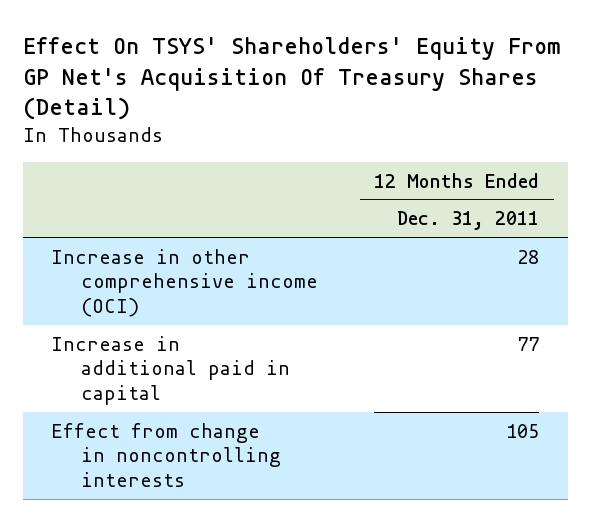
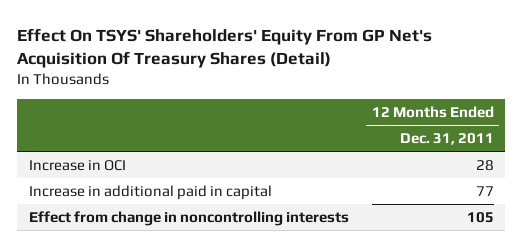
[50,248,319,318] Increase in other comprehensive income (OCI) -> [28,159,126,171] Increase in OCI

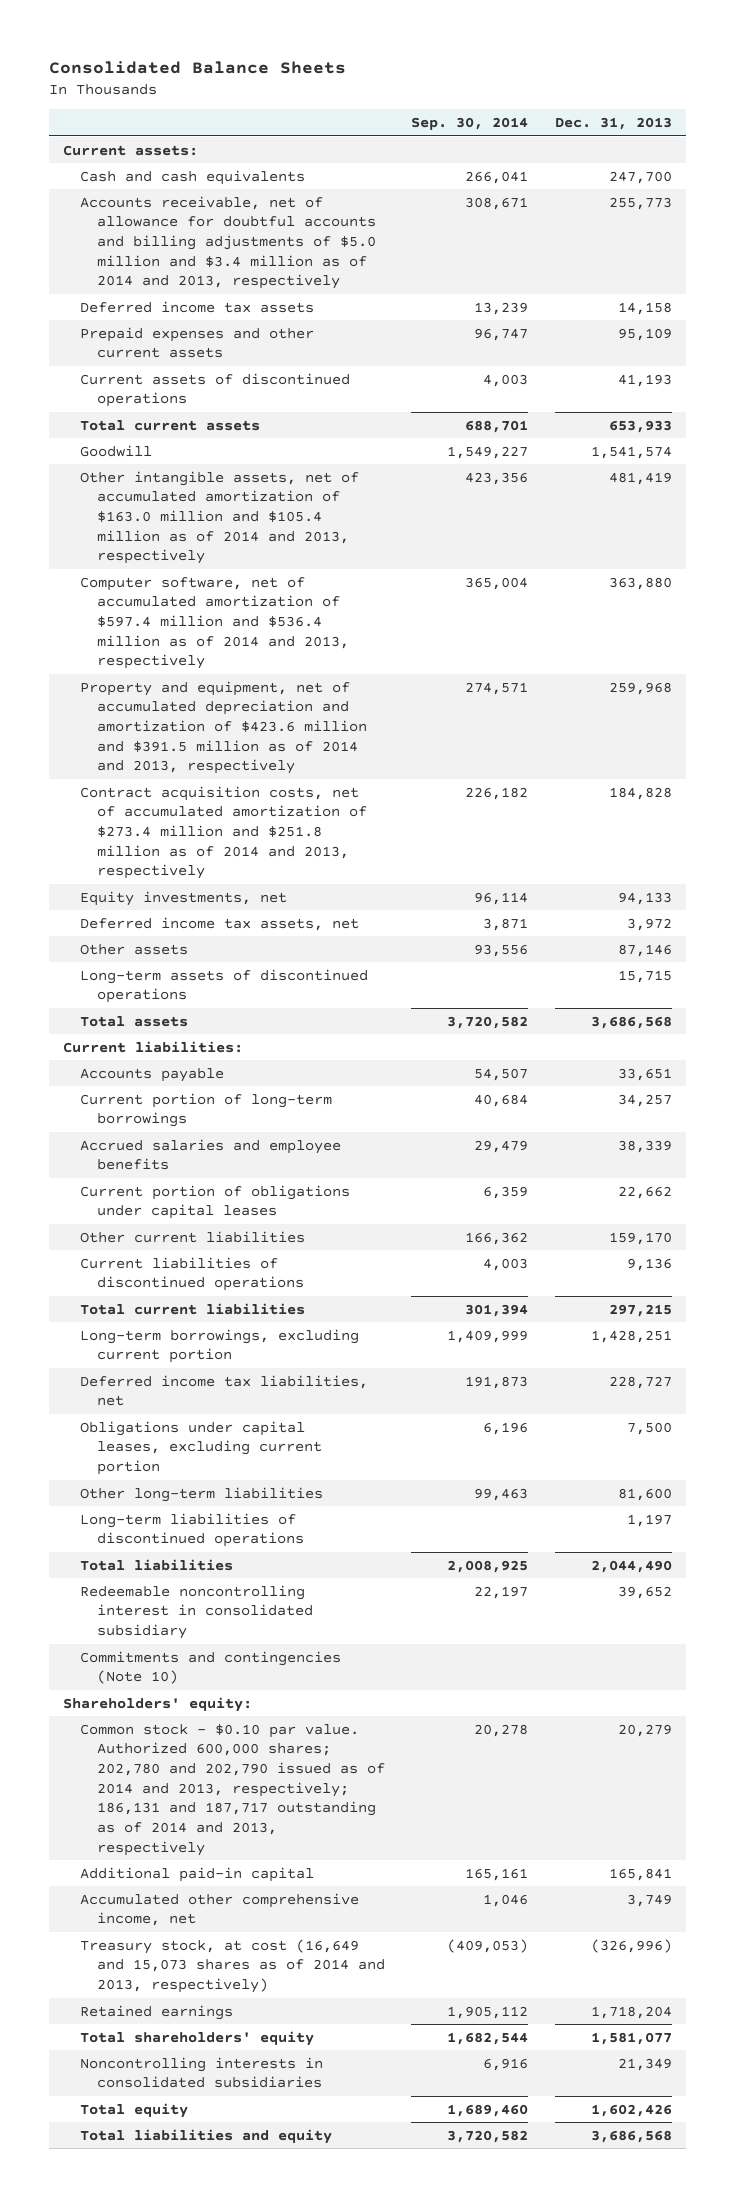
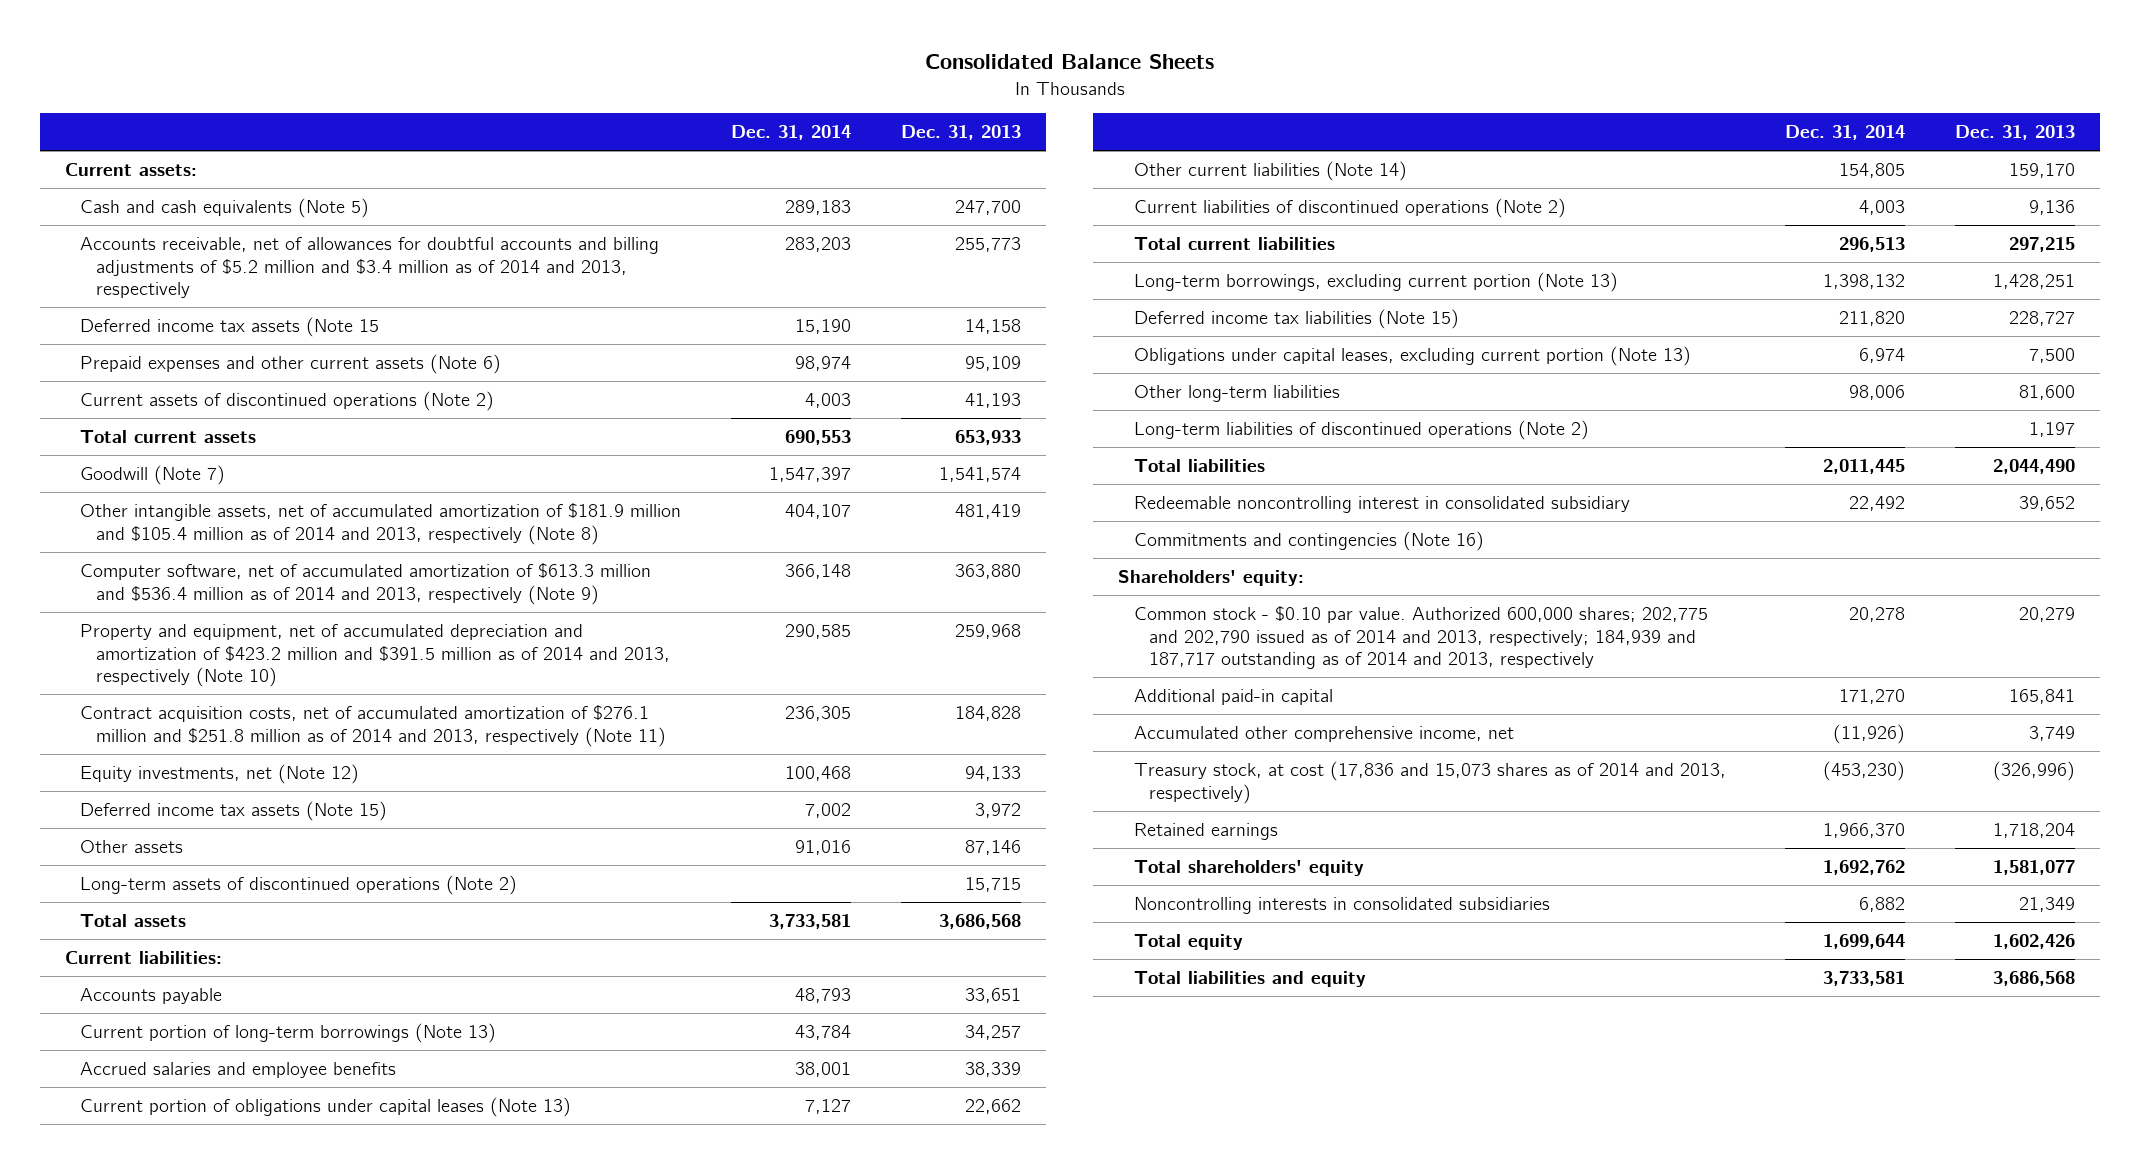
[411,117,529,131] Sep. 30, 2014 -> none
none -> [731,125,852,141] Dec. 31, 2014
[79,169,305,185] Cash and cash equivalents -> [80,197,370,218] Cash and cash equivalents (Note 5)
[79,195,376,290] Accounts receivable, net of allowance for doubtful accounts and billing adjustments of $5.0 million and $3.4 million as of 2014 and 2013, respectively -> [80,236,660,299] Accounts receivable, net of allowances for doubtful accounts and billing adjustments of $5.2 million and $3.4 million as of 2014 and 2013, respectively
[79,300,314,313] Deferred income tax assets -> [80,316,380,337] Deferred income tax assets (Note 15
[79,326,314,359] Prepaid expenses and other current assets -> [80,353,502,374] Prepaid expenses and other current assets (Note 6)
[79,372,350,408] Current assets of discontinued operations -> [80,390,495,411] Current assets of discontinued operations (Note 2)
[79,444,152,457] Goodwill -> [80,464,226,485] Goodwill (Note 7)
[79,470,359,565] Other intangible assets, net of accumulated amortization of $163.0 million and $105.4 million as of 2014 and 2013, respectively -> [80,502,682,545] Other intangible assets, net of accumulated amortization of $181.9 million and $105.4 million as of 2014 and 2013, respectively (Note 8)
[79,576,349,670] Computer software, net of accumulated amortization of $597.4 million and $536.4 million as of 2014 and 2013, respectively -> [80,562,652,605] Computer software, net of accumulated amortization of $613.3 million and $536.4 million as of 2014 and 2013, respectively (Note 9)
[79,680,367,775] Property and equipment, net of accumulated depreciation and amortization of $423.6 million and $391.5 million as of 2014 and 2013, respectively -> [80,623,670,688] Property and equipment, net of accumulated depreciation and amortization of $423.2 million and $391.5 million as of 2014 and 2013, respectively (Note 10)
[79,785,367,880] Contract acquisition costs, net of accumulated amortization of $273.4 million and $251.8 million as of 2014 and 2013, respectively -> [80,704,666,747] Contract acquisition costs, net of accumulated amortization of $276.1 million and $251.8 million as of 2014 and 2013, respectively (Note 11)
[79,890,287,906] Equity investments, net -> [80,763,360,784] Equity investments, net (Note 12)
[79,916,359,931] Deferred income tax assets, net -> [80,800,388,821] Deferred income tax assets (Note 15)
[79,968,368,1004] Long-term assets of discontinued operations -> [80,874,518,895] Long-term assets of discontinued operations (Note 2)
[79,1092,332,1128] Current portion of long-term borrowings -> [80,1022,497,1043] Current portion of long-term borrowings (Note 13)
[79,1184,350,1220] Current portion of obligations under capital leases -> [80,1096,572,1117] Current portion of obligations under capital leases (Note 13)
[79,1230,305,1243] Other current liabilities -> [1133,160,1407,181] Other current liabilities (Note 14)
[79,1256,304,1292] Current liabilities of discontinued operations -> [1133,197,1566,218] Current liabilities of discontinued operations (Note 2)
[79,1328,359,1364] Long-term borrowings, excluding current portion -> [1133,271,1618,292] Long-term borrowings, excluding current portion (Note 13)
[79,1374,368,1407] Deferred income tax liabilities, net -> [1133,308,1459,329] Deferred income tax liabilities (Note 15)
[79,1420,322,1476] Obligations under capital leases, excluding current portion -> [1133,345,1691,366] Obligations under capital leases, excluding current portion (Note 13)
[79,1512,304,1548] Long-term liabilities of discontinued operations -> [1133,419,1589,440] Long-term liabilities of discontinued operations (Note 2)
[79,1650,341,1685] Commitments and contingencies (Note 10) -> [1133,530,1484,551] Commitments and contingencies (Note 16)
[79,1723,385,1856] Common stock - $0.10 par value. Authorized 600,000 shares; 202,780 and 202,790 issued as of 2014 and 2013, respectively; 186,131 and 187,717 outstanding as of 2014 and 2013, respectively -> [1133,605,1708,670] Common stock - $0.10 par value. Authorized 600,000 shares; 202,775 and 202,790 issued as of 2014 and 2013, respectively; 184,939 and 187,717 outstanding as of 2014 and 2013, respectively
[79,1938,385,1994] Treasury stock, at cost (16,649 and 15,073 shares as of 2014 and 2013, respectively) -> [1133,760,1726,804] Treasury stock, at cost (17,836 and 15,073 shares as of 2014 and 2013, respectively)

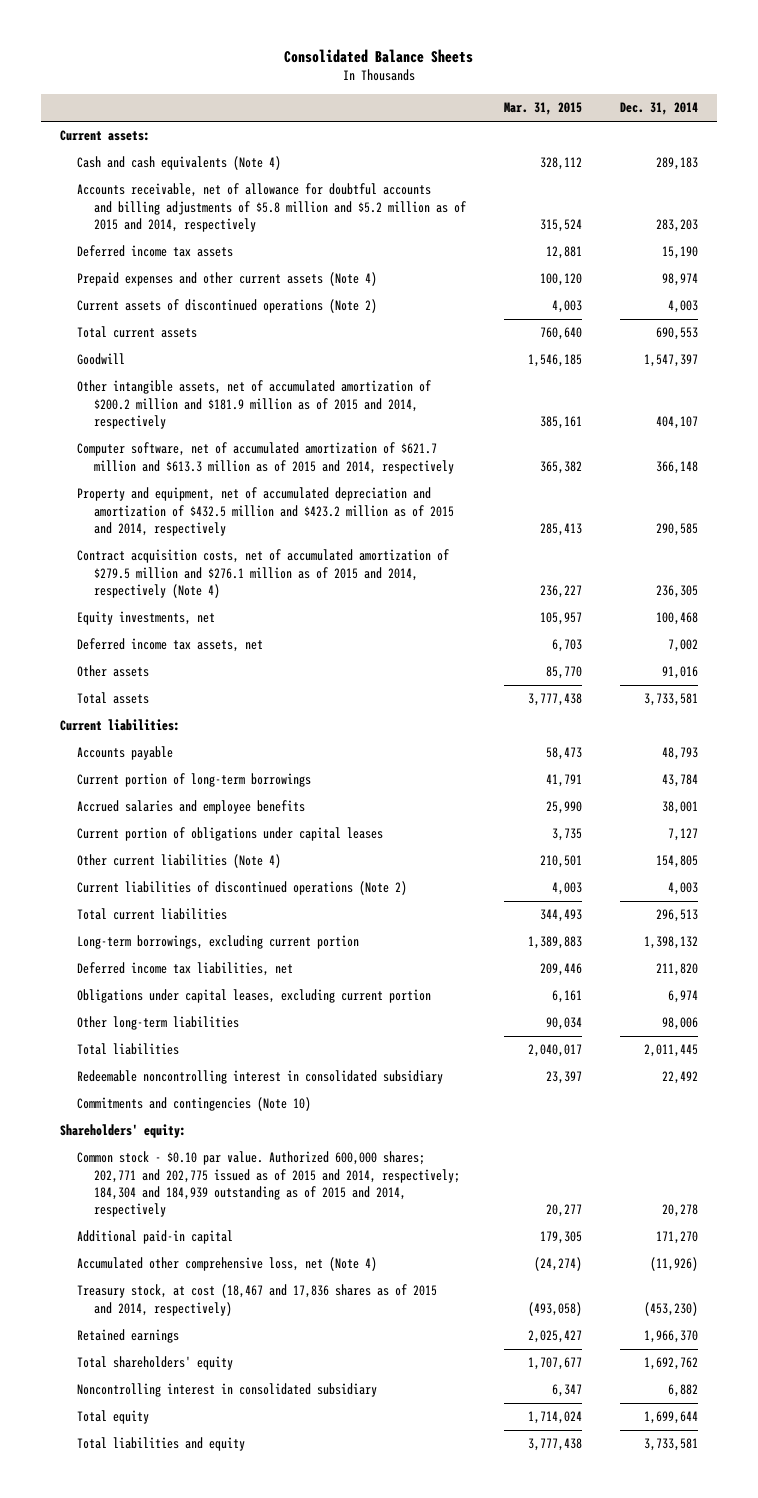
[901,125,1022,141] Dec. 31, 2013 -> none
none -> [504,102,583,116] Mar. 31, 2015
[80,197,370,218] Cash and cash equivalents (Note 5) -> [77,156,282,171] Cash and cash equivalents (Note 4)
[80,236,660,299] Accounts receivable, net of allowances for doubtful accounts and billing adjustments of $5.2 million and $3.4 million as of 2014 and 2013, respectively -> [77,183,467,232] Accounts receivable, net of allowance for doubtful accounts and billing adjustments of $5.8 million and $5.2 million as of 2015 and 2014, respectively
[80,316,380,337] Deferred income tax assets (Note 15 -> [77,245,234,258] Deferred income tax assets
[80,353,502,374] Prepaid expenses and other current assets (Note 6) -> [77,272,378,287] Prepaid expenses and other current assets (Note 4)
[80,464,226,485] Goodwill (Note 7) -> [77,353,126,366] Goodwill
[80,502,682,545] Other intangible assets, net of accumulated amortization of $181.9 million and $105.4 million as of 2014 and 2013, respectively (Note 8) -> [77,380,432,429] Other intangible assets, net of accumulated amortization of $200.2 million and $181.9 million as of 2015 and 2014, respectively
[80,562,652,605] Computer software, net of accumulated amortization of $613.3 million and $536.4 million as of 2014 and 2013, respectively (Note 9) -> [77,442,455,474] Computer software, net of accumulated amortization of $621.7 million and $613.3 million as of 2015 and 2014, respectively
[80,623,670,688] Property and equipment, net of accumulated depreciation and amortization of $423.2 million and $391.5 million as of 2014 and 2013, respectively (Note 10) -> [77,487,455,536] Property and equipment, net of accumulated depreciation and amortization of $432.5 million and $423.2 million as of 2015 and 2014, respectively
[80,704,666,747] Contract acquisition costs, net of accumulated amortization of $276.1 million and $251.8 million as of 2014 and 2013, respectively (Note 11) -> [77,549,450,598] Contract acquisition costs, net of accumulated amortization of $279.5 million and $276.1 million as of 2015 and 2014, respectively (Note 4)
[80,763,360,784] Equity investments, net (Note 12) -> [77,611,216,626] Equity investments, net
[80,800,388,821] Deferred income tax assets (Note 15) -> [77,638,264,653] Deferred income tax assets, net
[80,874,518,895] Long-term assets of discontinued operations (Note 2) -> none
[80,1022,497,1043] Current portion of long-term borrowings (Note 13) -> [77,773,312,788] Current portion of long-term borrowings
[80,1096,572,1117] Current portion of obligations under capital leases (Note 13) -> [77,827,384,842] Current portion of obligations under capital leases
[1133,160,1407,181] Other current liabilities (Note 14) -> [77,854,282,869] Other current liabilities (Note 4)
[1133,271,1618,292] Long-term borrowings, excluding current portion (Note 13) -> [77,935,360,950] Long-term borrowings, excluding current portion
[1133,308,1459,329] Deferred income tax liabilities (Note 15) -> [77,962,294,977] Deferred income tax liabilities, net
[1133,345,1691,366] Obligations under capital leases, excluding current portion (Note 13) -> [77,989,432,1004] Obligations under capital leases, excluding current portion
[1133,419,1589,440] Long-term liabilities of discontinued operations (Note 2) -> none
[1133,530,1484,551] Commitments and contingencies (Note 16) -> [77,1097,312,1112] Commitments and contingencies (Note 10)
[1133,605,1708,670] Common stock - $0.10 par value. Authorized 600,000 shares; 202,775 and 202,790 issued as of 2014 and 2013, respectively; 184,939 and 187,717 outstanding as of 2014 and 2013, respectively -> [77,1151,461,1218] Common stock - $0.10 par value. Authorized 600,000 shares; 202,771 and 202,775 issued as of 2015 and 2014, respectively; 184,304 and 184,939 outstanding as of 2015 and 2014, respectively
[1133,725,1514,742] Accumulated other comprehensive income, net -> [77,1257,378,1272] Accumulated other comprehensive loss, net (Note 4)
[1133,760,1726,804] Treasury stock, at cost (17,836 and 15,073 shares as of 2014 and 2013, respectively) -> [77,1284,438,1316] Treasury stock, at cost (18,467 and 17,836 shares as of 2015 and 2014, respectively)
[1133,896,1550,914] Noncontrolling interests in consolidated subsidiaries -> [77,1383,378,1398] Noncontrolling interest in consolidated subsidiary

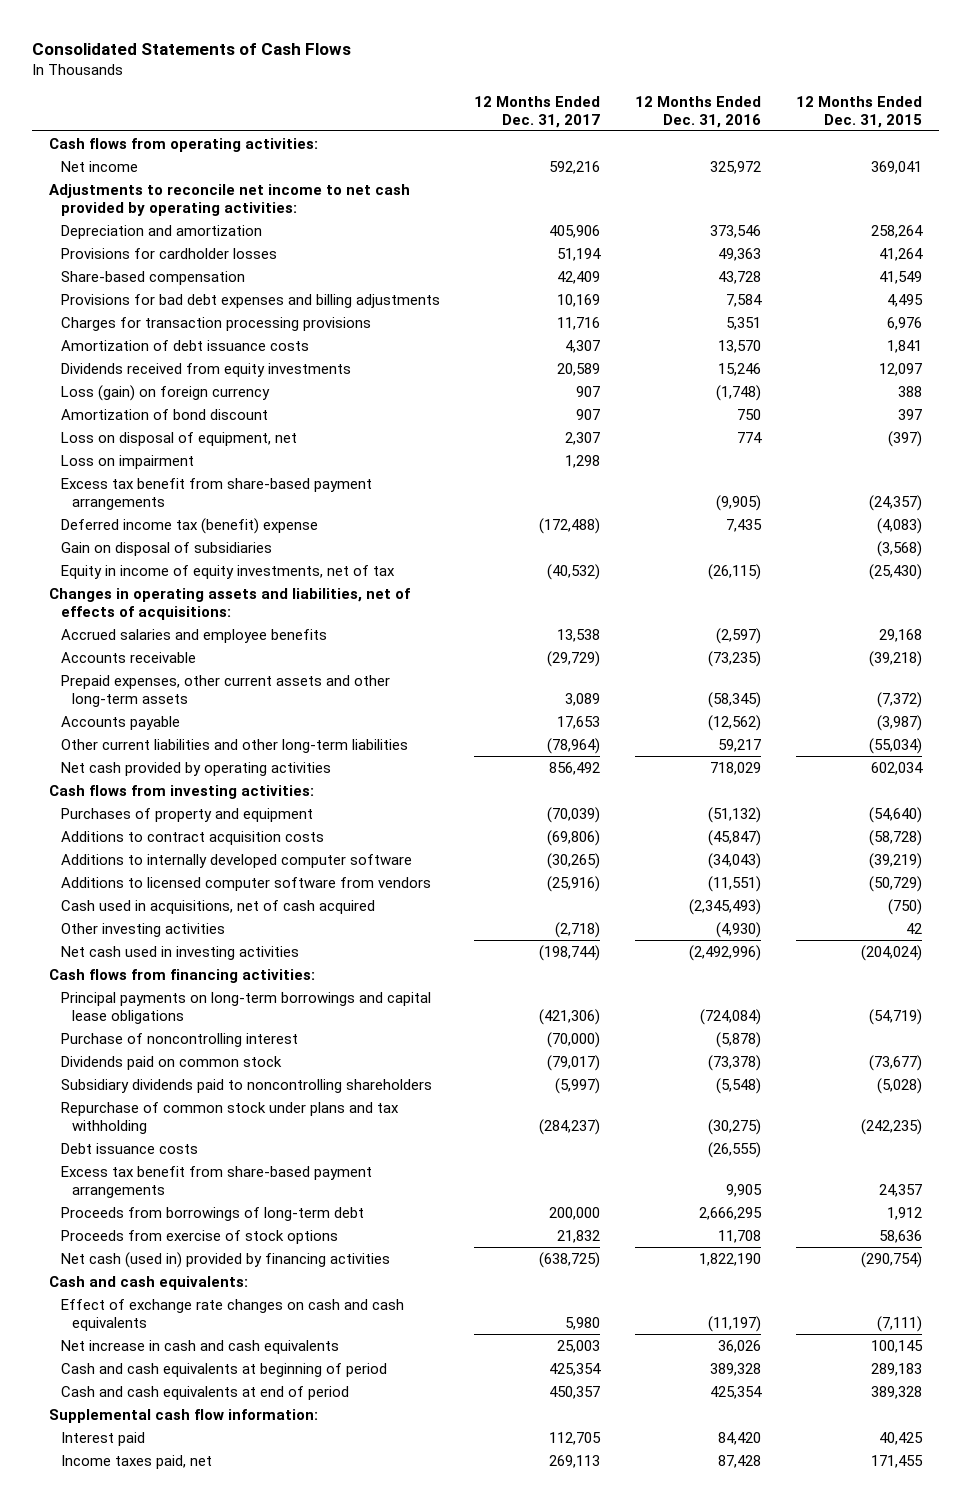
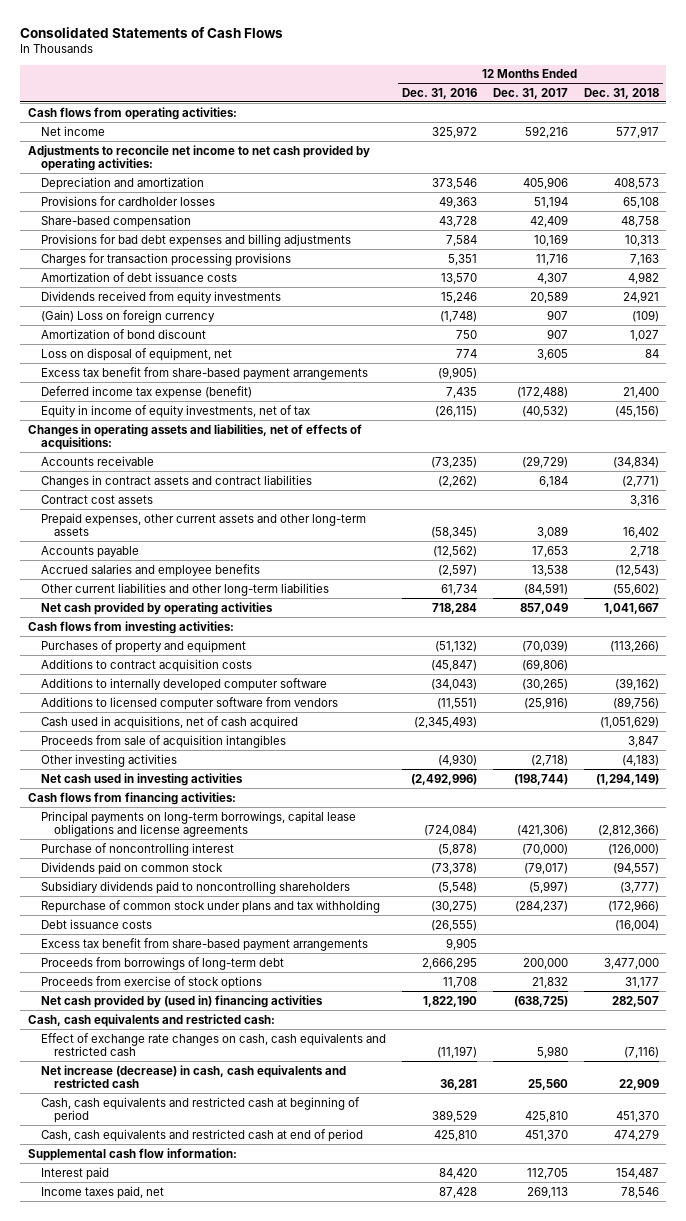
[795,95,922,128] 12 Months Ended Dec. 31, 2015 -> none
none -> [583,87,659,99] Dec. 31, 2018
[60,384,270,401] Loss (gain) on foreign currency -> [40,309,215,323] (Gain) Loss on foreign currency
[60,454,194,469] Loss on impairment -> none
[565,431,601,445] 2,307 -> [536,348,568,360] 3,605
[60,541,272,556] Gain on disposal of subsidiaries -> none
[60,517,318,534] Deferred income tax (benefit) expense -> [40,385,252,399] Deferred income tax expense (benefit)
none -> [40,474,312,488] Changes in contract assets and contract liabilities
none -> [40,494,153,504] Contract cost assets
[60,628,327,643] Accrued salaries and employee benefits -> [40,563,260,577] Accrued salaries and employee benefits
[547,737,601,754] (78,964) -> [523,582,568,595] (84,591)
[718,738,762,752] 59,217 -> [440,583,477,595] 61,734
[549,761,601,775] 856,492 -> [519,602,568,614] 857,049
[710,761,762,775] 718,029 -> [431,602,477,614] 718,284
none -> [40,734,286,748] Proceeds from sale of acquisition intangibles
[60,991,431,1024] Principal payments on long-term borrowings and capital lease obligations -> [40,810,356,838] Principal payments on long-term borrowings, capital lease obligations and license agreements
[60,1251,390,1268] Net cash (used in) provided by financing activities -> [40,994,323,1008] Net cash provided by (used in) financing activities
[49,1275,249,1290] Cash and cash equivalents: -> [27,1013,275,1027] Cash, cash equivalents and restricted cash:
[60,1298,404,1331] Effect of exchange rate changes on cash and cash equivalents -> [40,1032,386,1057] Effect of exchange rate changes on cash, cash equivalents and restricted cash
[60,1339,339,1354] Net increase in cash and cash equivalents -> [40,1064,346,1089] Net increase (decrease) in cash, cash equivalents and restricted cash
[557,1339,601,1353] 25,003 -> [527,1079,568,1091] 25,560
[718,1339,762,1353] 36,026 -> [439,1079,477,1091] 36,281
[60,1362,387,1377] Cash and cash equivalents at beginning of period -> [40,1096,360,1124] Cash, cash equivalents and restricted cash at beginning of period
[549,1362,602,1376] 425,354 -> [524,1111,568,1123] 425,810
[710,1362,762,1376] 389,328 -> [431,1110,477,1123] 389,529
[60,1385,349,1400] Cash and cash equivalents at end of period -> [40,1128,363,1142] Cash, cash equivalents and restricted cash at end of period
[549,1385,601,1399] 450,357 -> [524,1129,568,1141] 451,370
[710,1385,763,1399] 425,354 -> [433,1129,477,1141] 425,810

